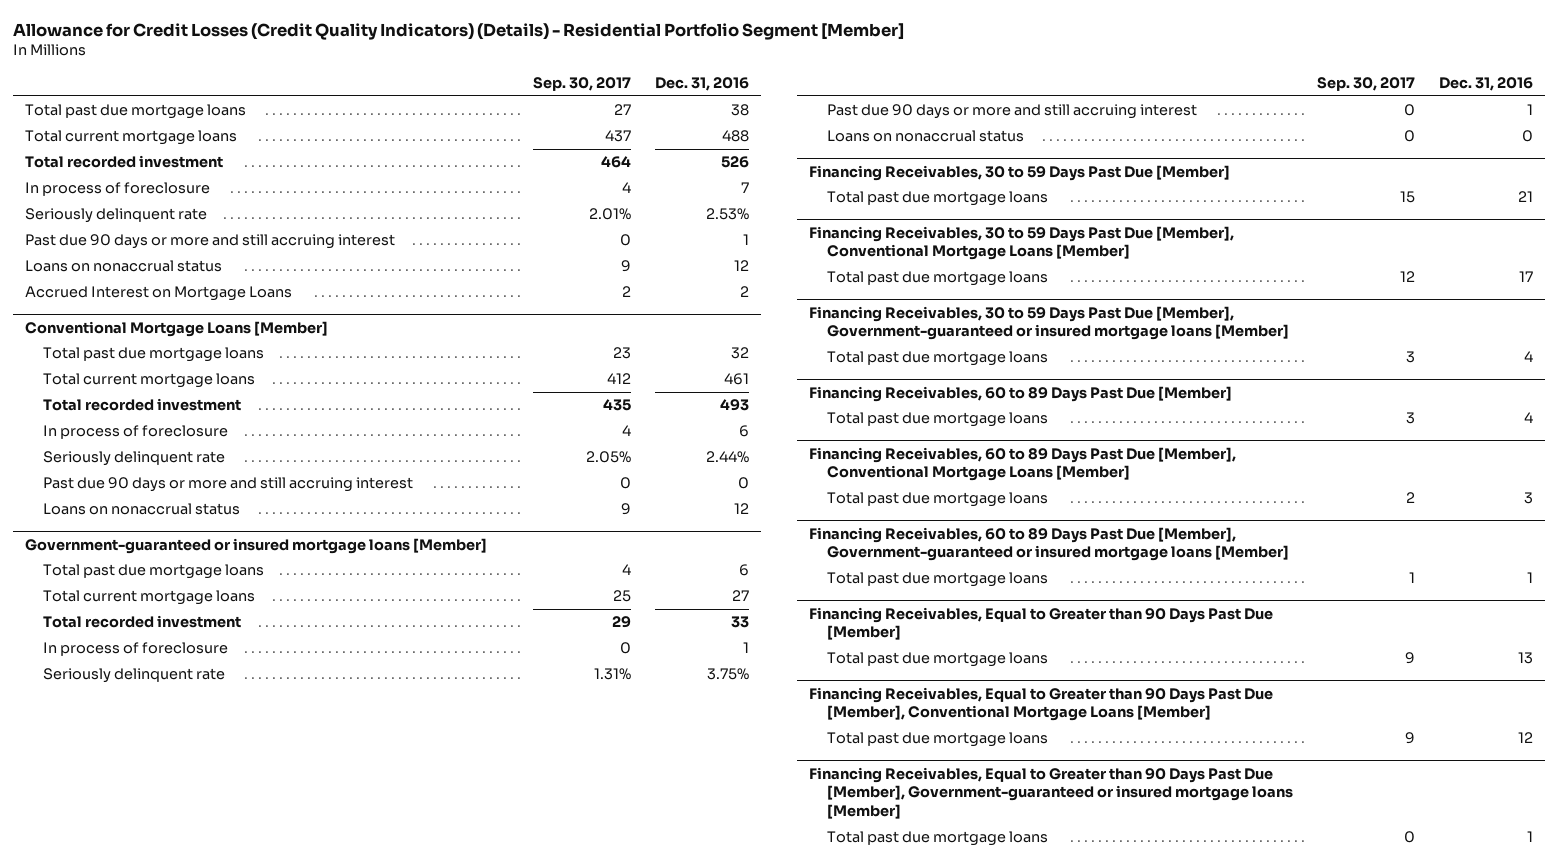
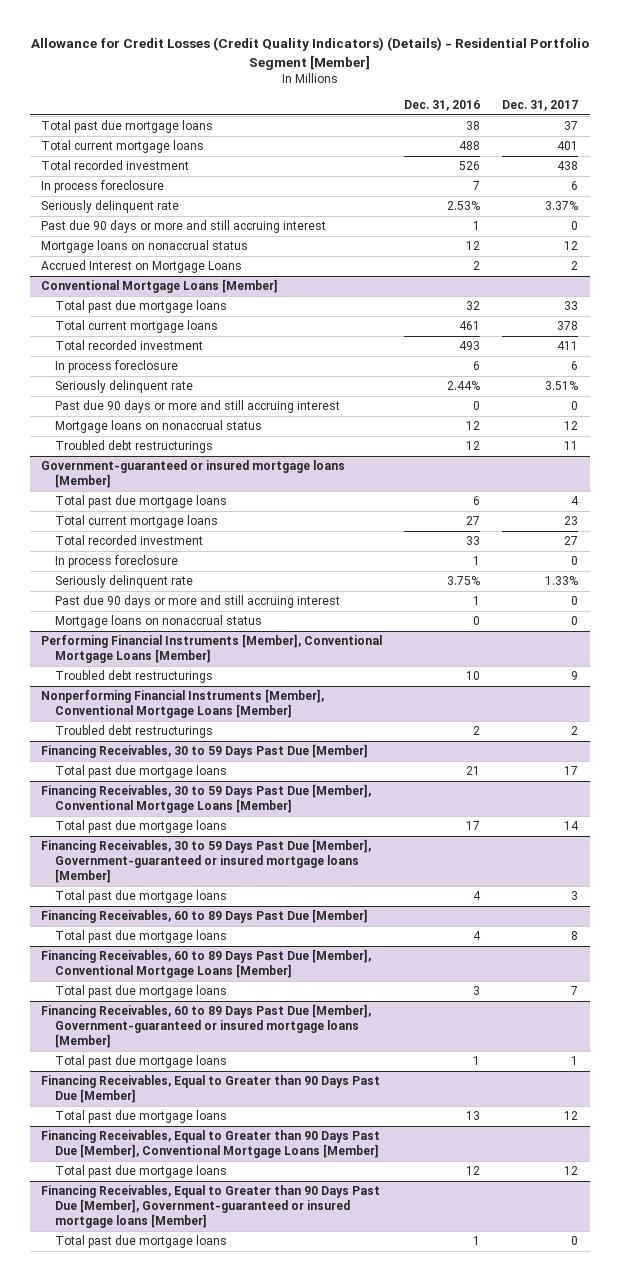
[533,76,632,91] Sep. 30, 2017 -> none
none -> [502,100,579,112] Dec. 31, 2017
[25,182,211,197] In process of foreclosure -> [41,180,165,194] In process foreclosure
[25,260,223,273] Loans on nonaccrual status -> [41,240,249,254] Mortgage loans on nonaccrual status
[43,425,229,440] In process of foreclosure -> [55,360,179,374] In process foreclosure
[43,503,241,516] Loans on nonaccrual status -> [55,420,263,434] Mortgage loans on nonaccrual status
none -> [55,440,214,454] Troubled debt restructurings
[43,642,229,657] In process of foreclosure -> [55,555,179,569] In process foreclosure
[826,130,1024,143] Loans on nonaccrual status -> [55,615,263,629] Mortgage loans on nonaccrual status
none -> [41,634,383,664] Performing Financial Instruments [Member], Conventional Mortgage Loans [Member]
none -> [55,670,214,684] Troubled debt restructurings
none -> [41,689,325,719] Nonperforming Financial Instruments [Member], Conventional Mortgage Loans [Member]
none -> [55,725,214,739] Troubled debt restructurings

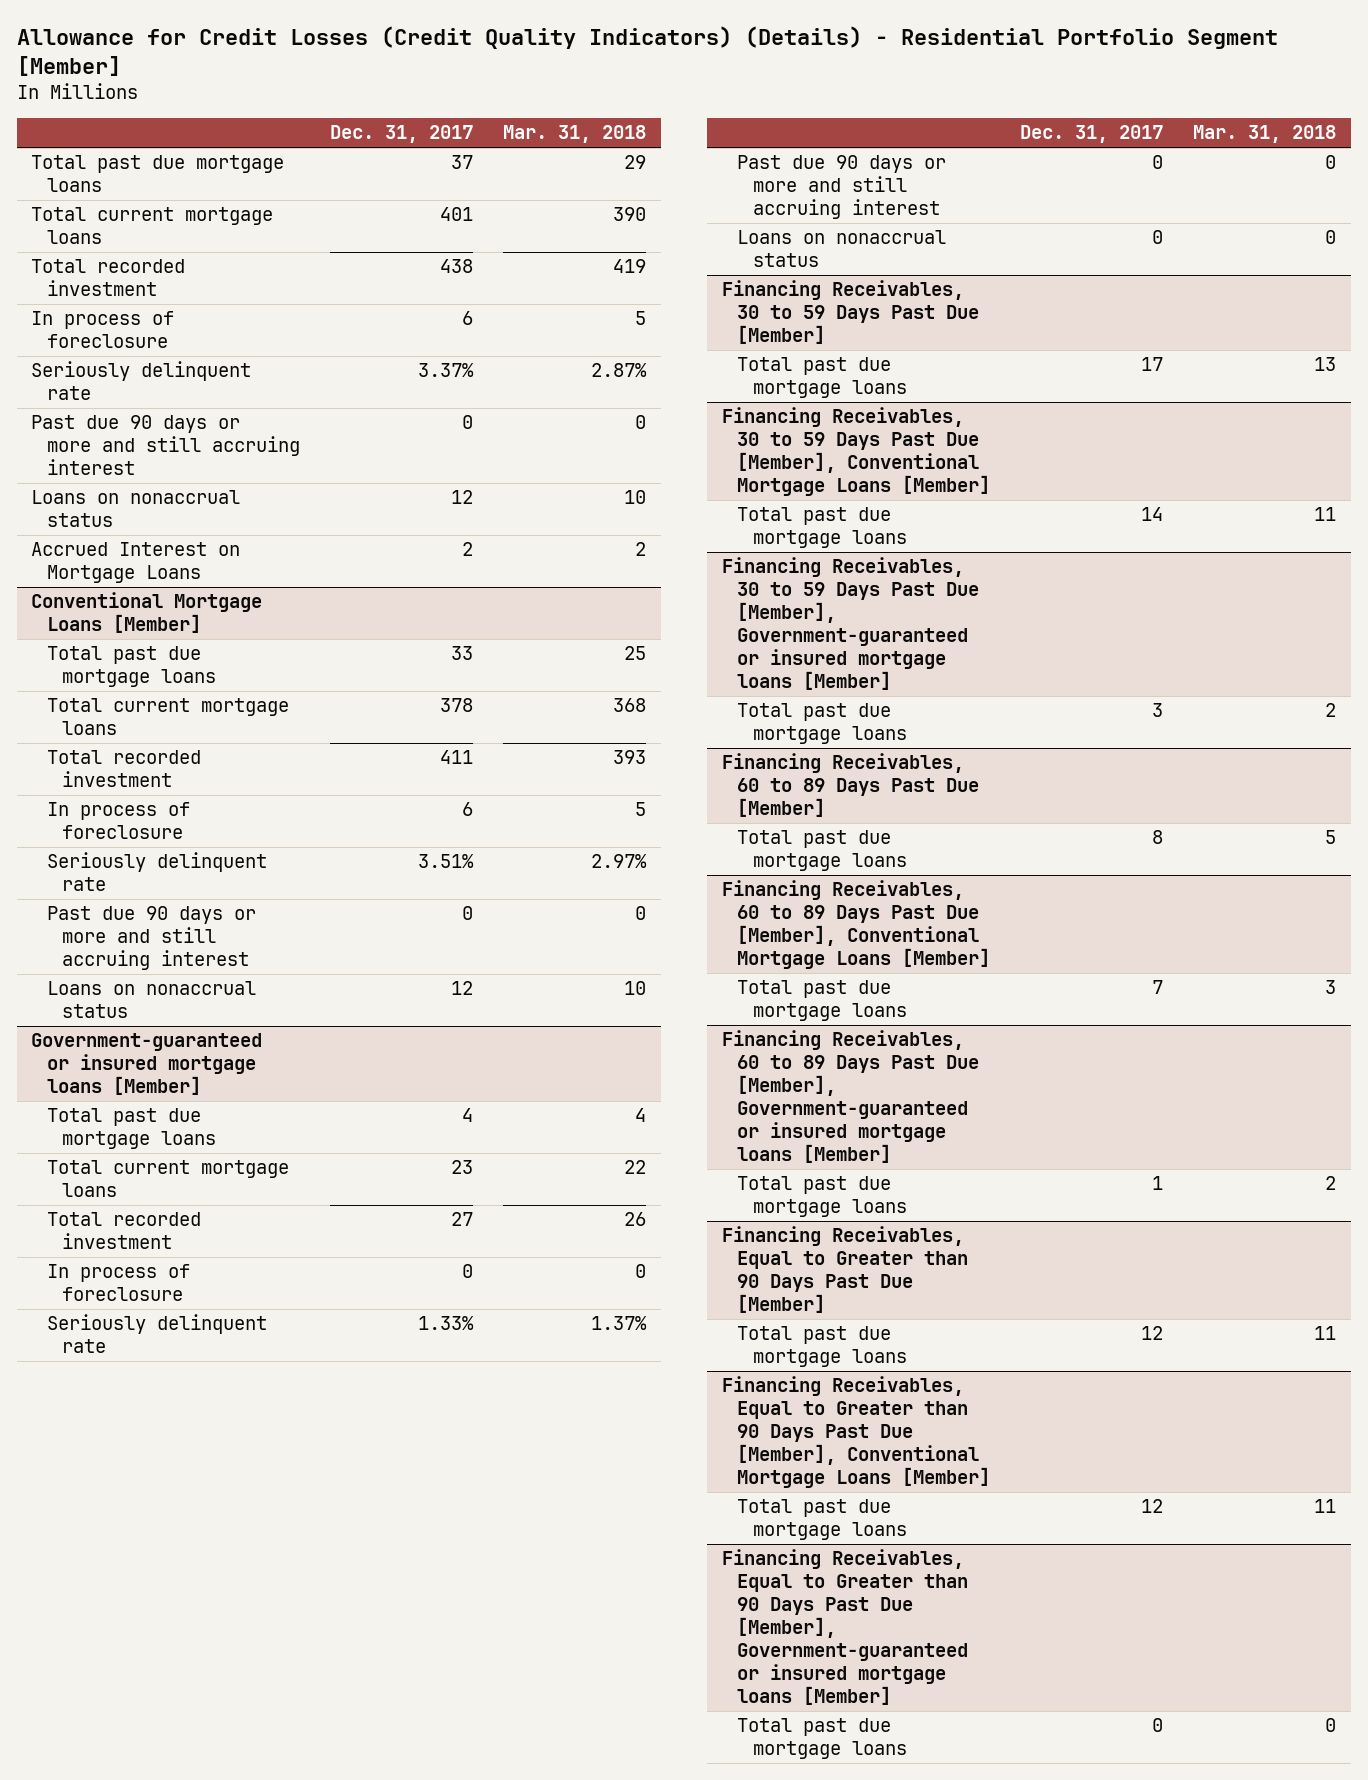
[404,100,481,112] Dec. 31, 2016 -> none
none -> [502,125,646,144] Mar. 31, 2018
[41,180,165,194] In process foreclosure -> [31,311,175,349] In process of foreclosure
[41,240,249,254] Mortgage loans on nonaccrual status -> [31,490,241,528] Loans on nonaccrual status
[55,360,179,374] In process foreclosure -> [46,802,190,840] In process of foreclosure
[55,440,214,454] Troubled debt restructurings -> none
[55,420,263,434] Mortgage loans on nonaccrual status -> [46,981,256,1019] Loans on nonaccrual status
[55,555,179,569] In process foreclosure -> [46,1264,190,1302] In process of foreclosure
[41,634,383,664] Performing Financial Instruments [Member], Conventional Mortgage Loans [Member] -> none
[55,670,214,684] Troubled debt restructurings -> none
[41,689,325,719] Nonperforming Financial Instruments [Member], Conventional Mortgage Loans [Member] -> none
[55,725,214,739] Troubled debt restructurings -> none
[55,615,263,629] Mortgage loans on nonaccrual status -> [737,230,947,268] Loans on nonaccrual status

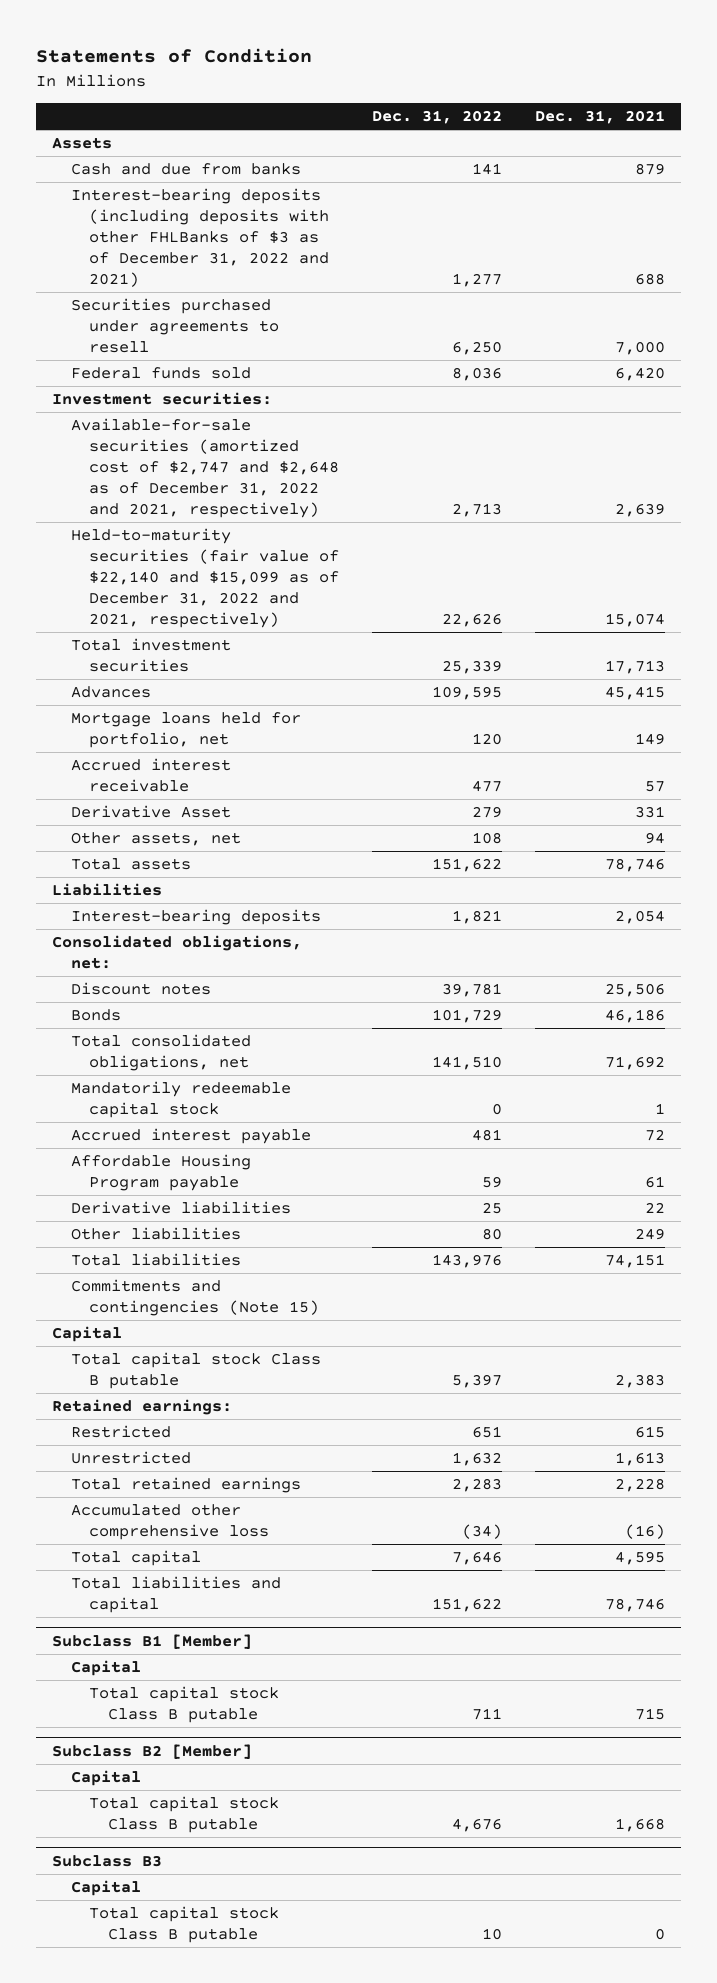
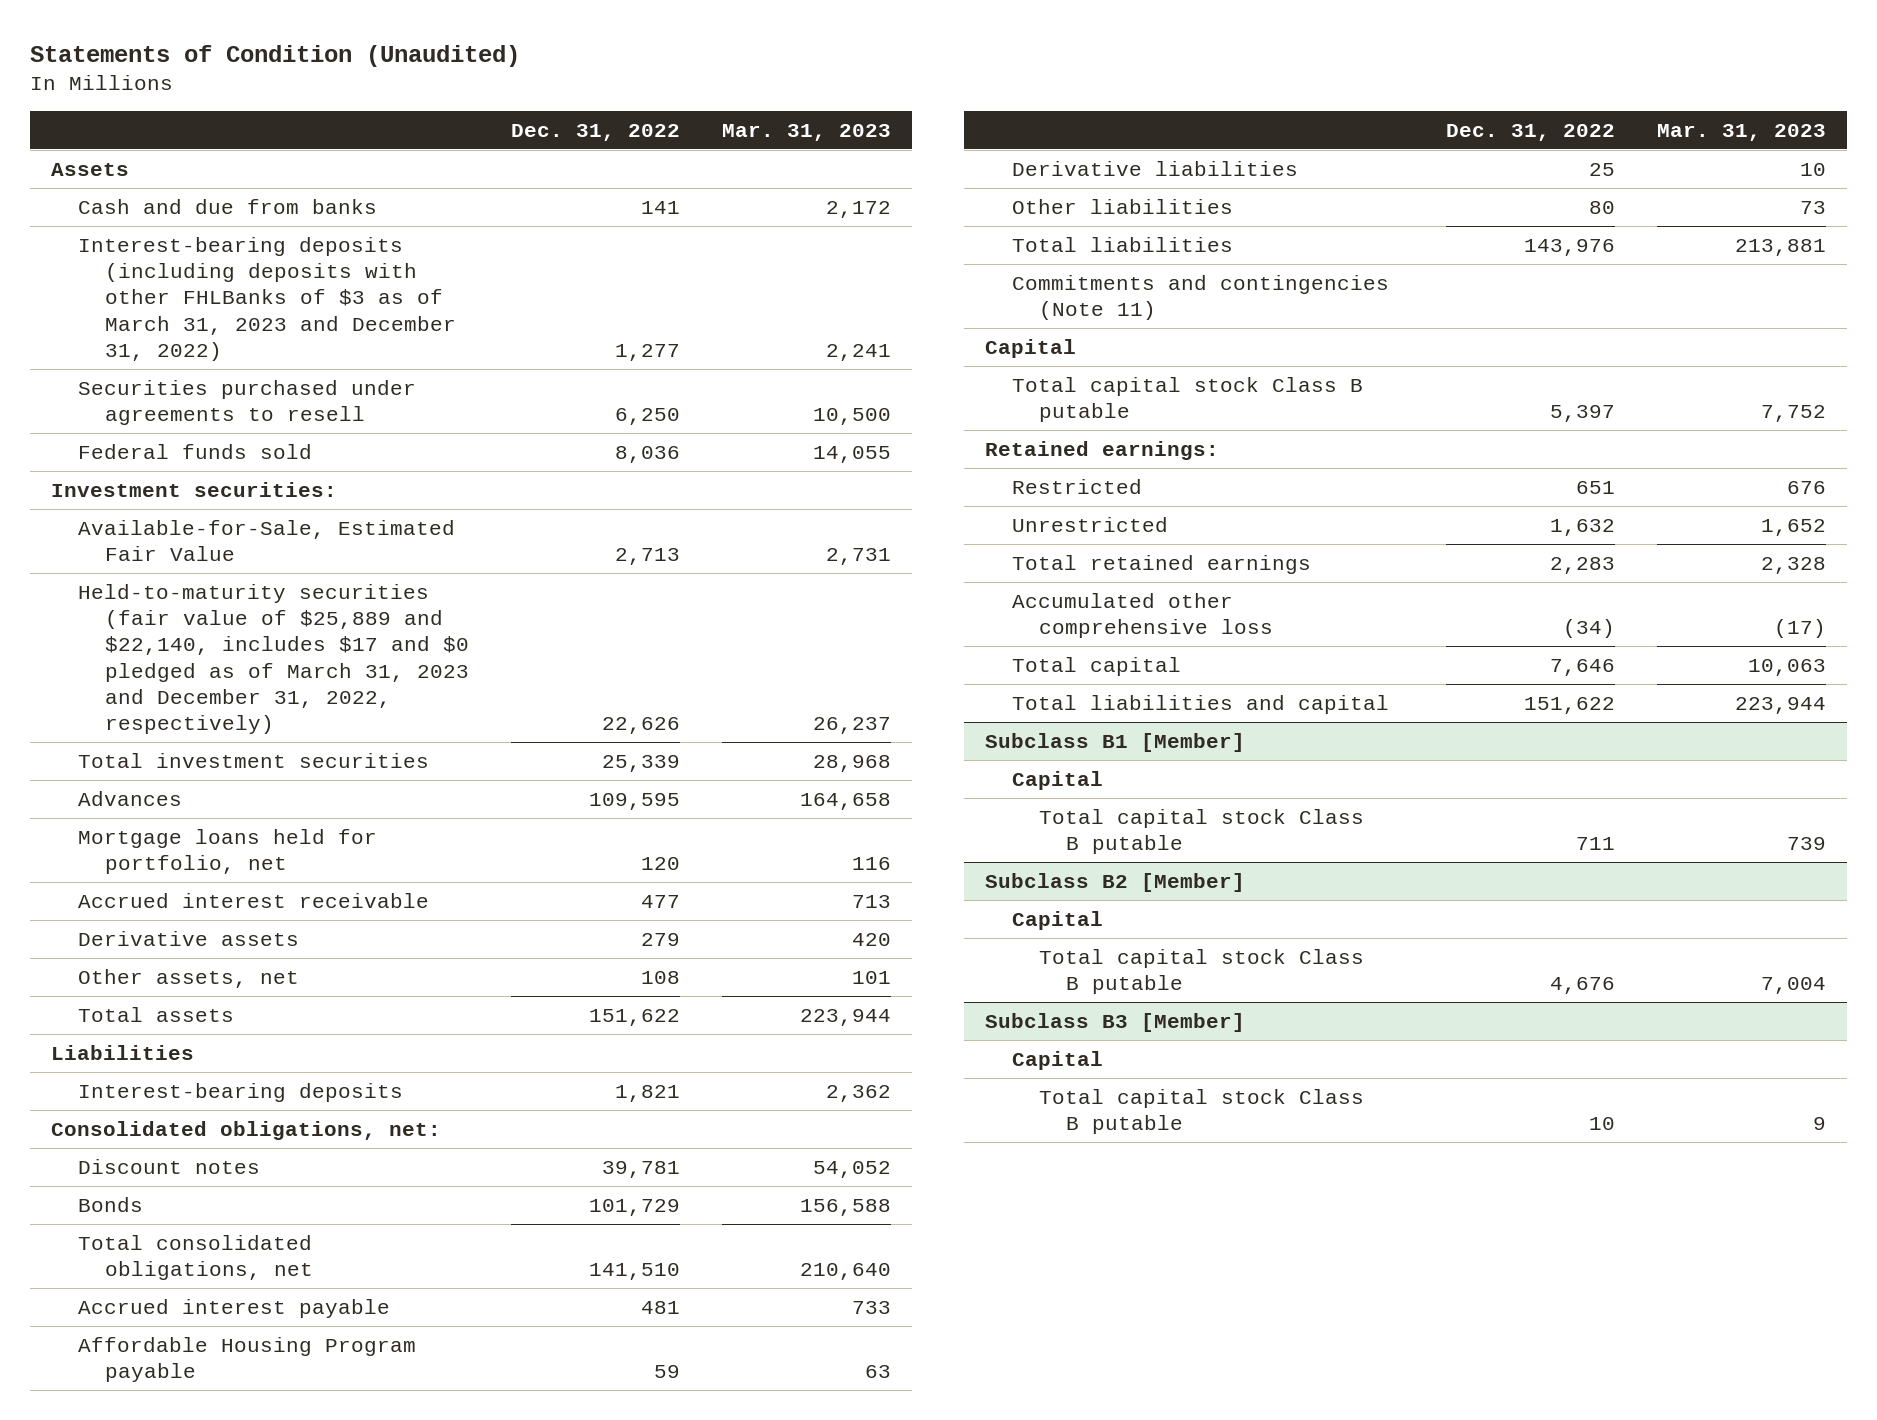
[35,48,312,64] Statements of Condition -> [29,44,520,67] Statements of Condition (Unaudited)
[534,110,665,125] Dec. 31, 2021 -> none
none -> [722,123,892,141] Mar. 31, 2023
[70,188,330,288] Interest-bearing deposits (including deposits with other FHLBanks of $3 as of December 31, 2022 and 2021) -> [77,236,456,361] Interest-bearing deposits (including deposits with other FHLBanks of $3 as of March 31, 2023 and December 31, 2022)
[70,418,340,519] Available-for-sale securities (amortized cost of $2,747 and $2,648 as of December 31, 2022 and 2021, respectively) -> [77,519,455,562] Available-for-Sale, Estimated Fair Value
[70,528,340,629] Held-to-maturity securities (fair value of $22,140 and $15,099 as of December 31, 2022 and 2021, respectively) -> [77,583,469,735] Held-to-maturity securities (fair value of $25,889 and $22,140, includes $17 and $0 pledged as of March 31, 2023 and December 31, 2022, respectively)
[70,805,231,819] Derivative Asset -> [77,930,299,946] Derivative assets
[70,1081,291,1119] Mandatorily redeemable capital stock -> none
[70,1279,320,1317] Commitments and contingencies (Note 15) -> [1012,274,1390,321] Commitments and contingencies (Note 11)
[52,1854,163,1867] Subclass B3 -> [985,1012,1246,1032] Subclass B3 [Member]

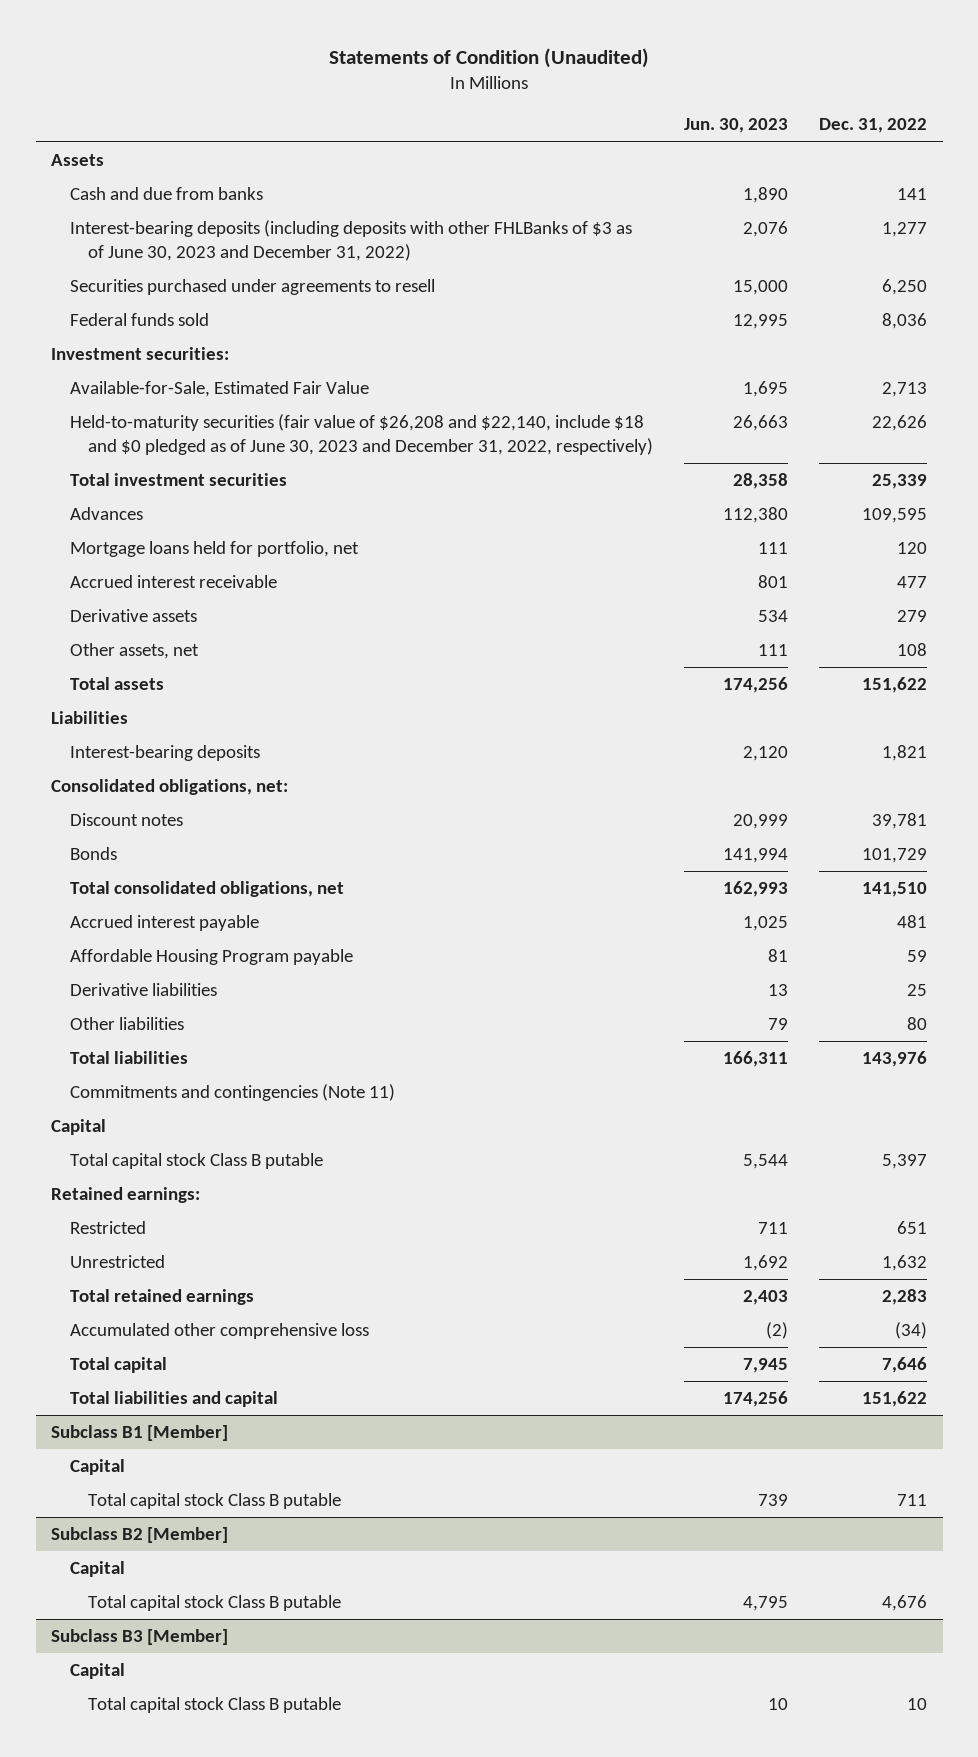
[722,123,892,141] Mar. 31, 2023 -> none
none -> [683,118,788,134] Jun. 30, 2023
[77,236,456,361] Interest-bearing deposits (including deposits with other FHLBanks of $3 as of March 31, 2023 and December 31, 2022) -> [69,220,632,261] Interest-bearing deposits (including deposits with other FHLBanks of $3 as of June 30, 2023 and December 31, 2022)
[77,583,469,735] Held-to-maturity securities (fair value of $25,889 and $22,140, includes $17 and $0 pledged as of March 31, 2023 and December 31, 2022, respectively) -> [69,414,653,455] Held-to-maturity securities (fair value of $26,208 and $22,140, include $18 and $0 pledged as of June 30, 2023 and December 31, 2022, respectively)

